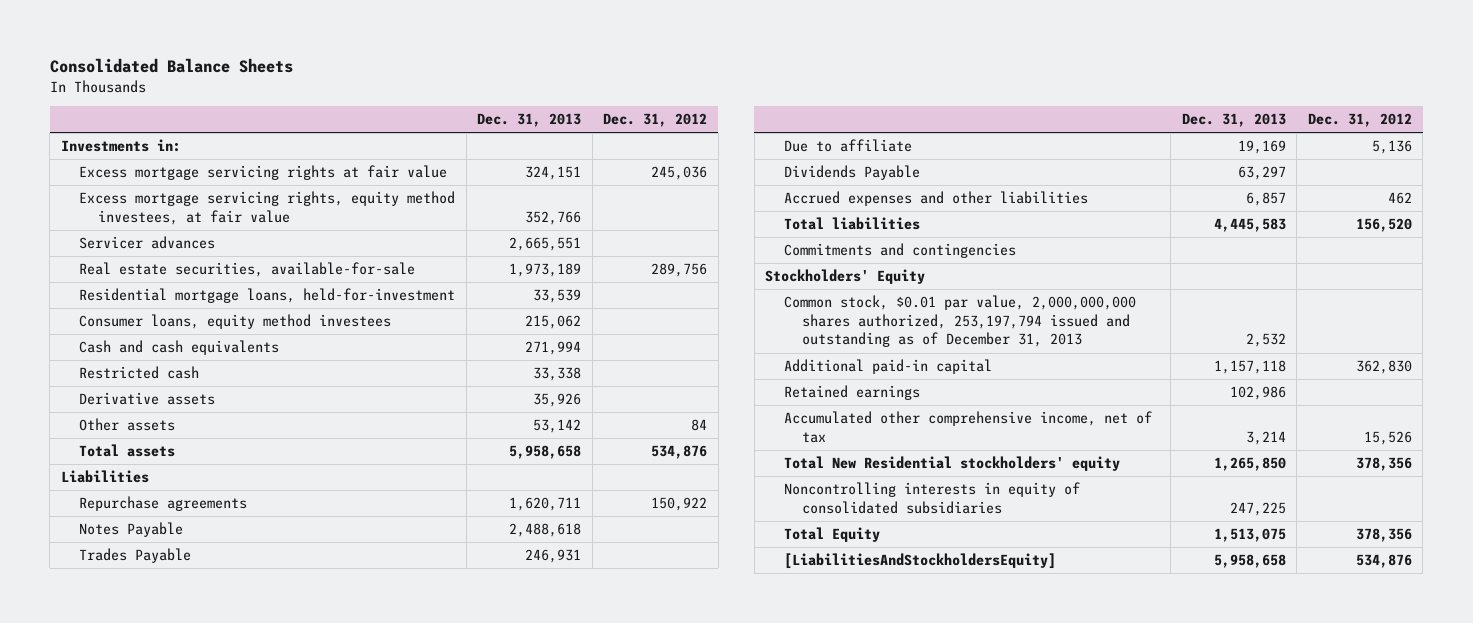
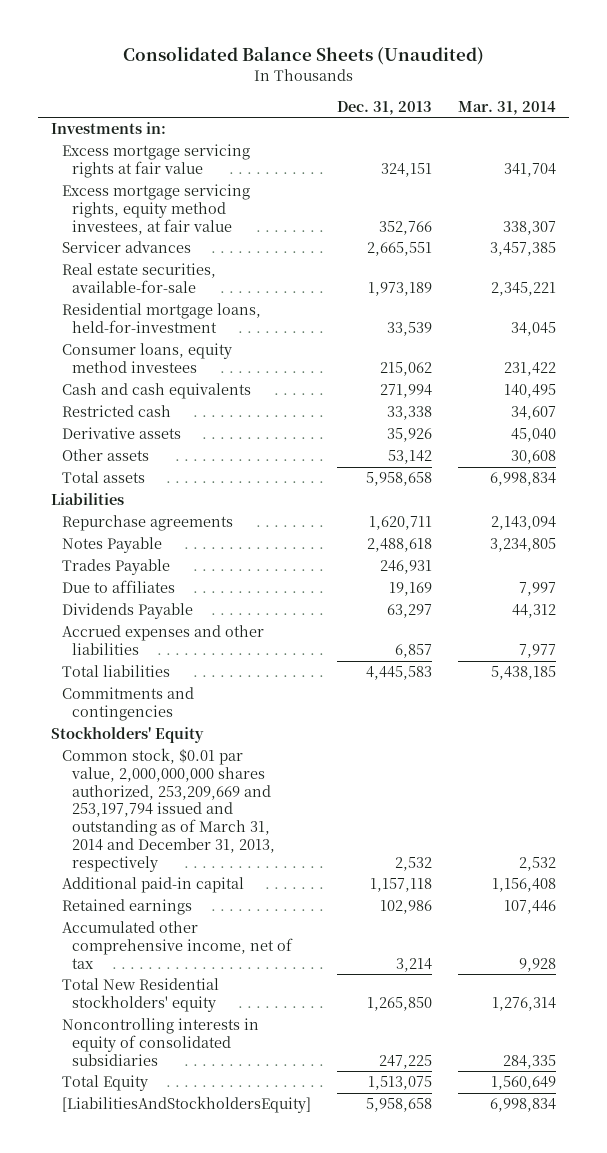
[49,58,293,74] Consolidated Balance Sheets -> [122,45,484,65] Consolidated Balance Sheets (Unaudited)
[603,113,708,128] Dec. 31, 2012 -> none
none -> [457,100,556,115] Mar. 31, 2014
[783,139,912,153] Due to affiliate -> [61,580,175,594] Due to affiliates
[783,295,1136,348] Common stock, $0.01 par value, 2,000,000,000 shares authorized, 253,197,794 issued and outstanding as of December 31, 2013 -> [61,748,276,872] Common stock, $0.01 par value, 2,000,000,000 shares authorized, 253,209,669 and 253,197,794 issued and outstanding as of March 31, 2014 and December 31, 2013, respectively

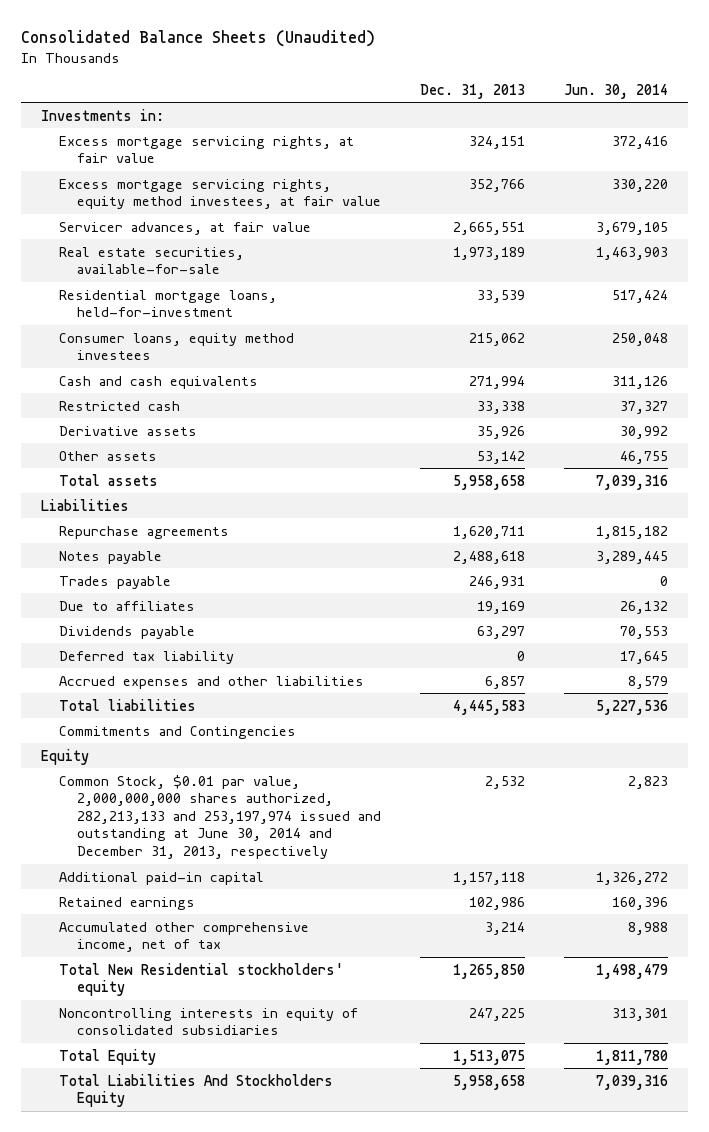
[457,100,556,115] Mar. 31, 2014 -> none
none -> [564,83,669,99] Jun. 30, 2014
[61,144,250,178] Excess mortgage servicing rights at fair value -> [58,135,354,164] Excess mortgage servicing rights, at fair value
[61,241,191,254] Servicer advances -> [58,221,311,235] Servicer advances, at fair value
[61,537,162,554] Notes Payable -> [58,550,162,564] Notes payable
[61,559,170,576] Trades Payable -> [58,575,171,589] Trades payable
[61,603,193,620] Dividends Payable -> [58,625,195,639] Dividends payable
none -> [58,650,234,664] Deferred tax liability
[61,687,194,721] Commitments and contingencies -> [58,725,296,739] Commitments and Contingencies
[51,727,205,744] Stockholders' Equity -> [40,748,89,765] Equity
[61,748,276,872] Common stock, $0.01 par value, 2,000,000,000 shares authorized, 253,209,669 and 253,197,794 issued and outstanding as of March 31, 2014 and December 31, 2013, respectively -> [58,774,381,860] Common Stock, $0.01 par value, 2,000,000,000 shares authorized, 282,213,133 and 253,197,974 issued and outstanding at June 30, 2014 and December 31, 2013, respectively
[61,1096,311,1114] [LiabilitiesAndStockholdersEquity] -> [58,1073,333,1108] Total Liabilities And Stockholders Equity

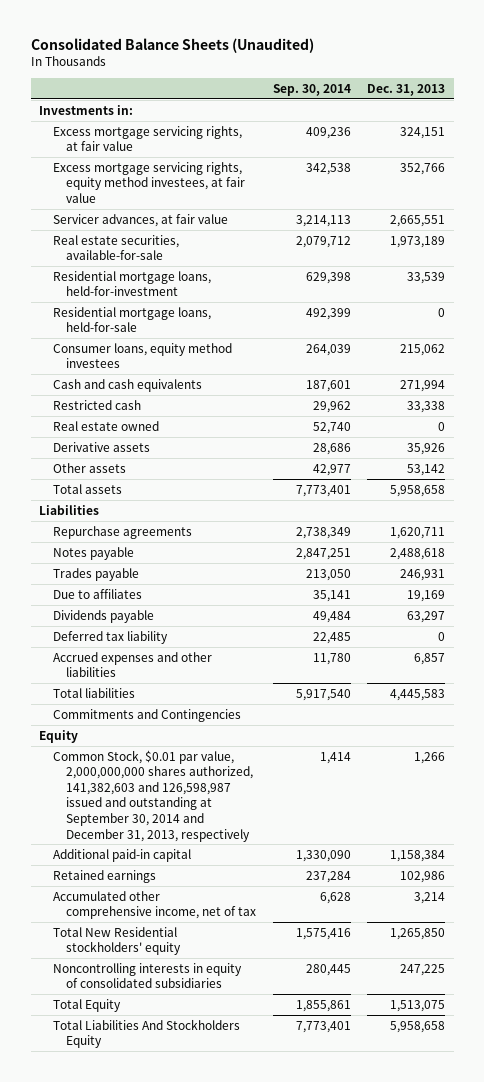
[564,83,669,99] Jun. 30, 2014 -> none
none -> [272,84,351,97] Sep. 30, 2014
none -> [52,306,211,333] Residential mortgage loans, held-for-sale
none -> [52,420,159,431] Real estate owned
[58,774,381,860] Common Stock, $0.01 par value, 2,000,000,000 shares authorized, 282,213,133 and 253,197,974 issued and outstanding at June 30, 2014 and December 31, 2013, respectively -> [52,749,254,842] Common Stock, $0.01 par value, 2,000,000,000 shares authorized, 141,382,603 and 126,598,987 issued and outstanding at September 30, 2014 and December 31, 2013, respectively
[484,775,525,789] 2,532 -> [414,751,446,764] 1,266
[452,871,525,885] 1,157,118 -> [390,849,446,862] 1,158,384

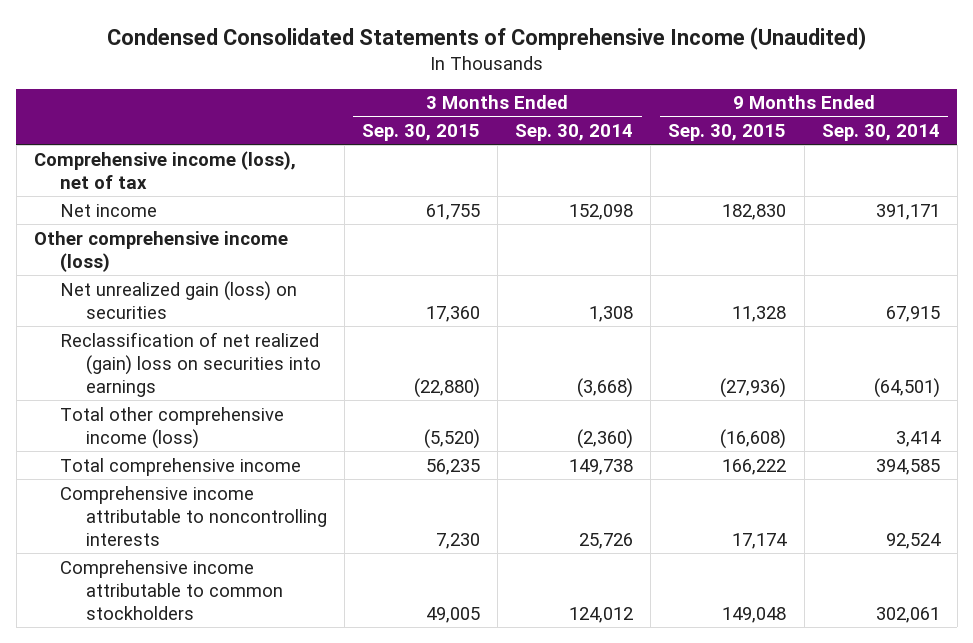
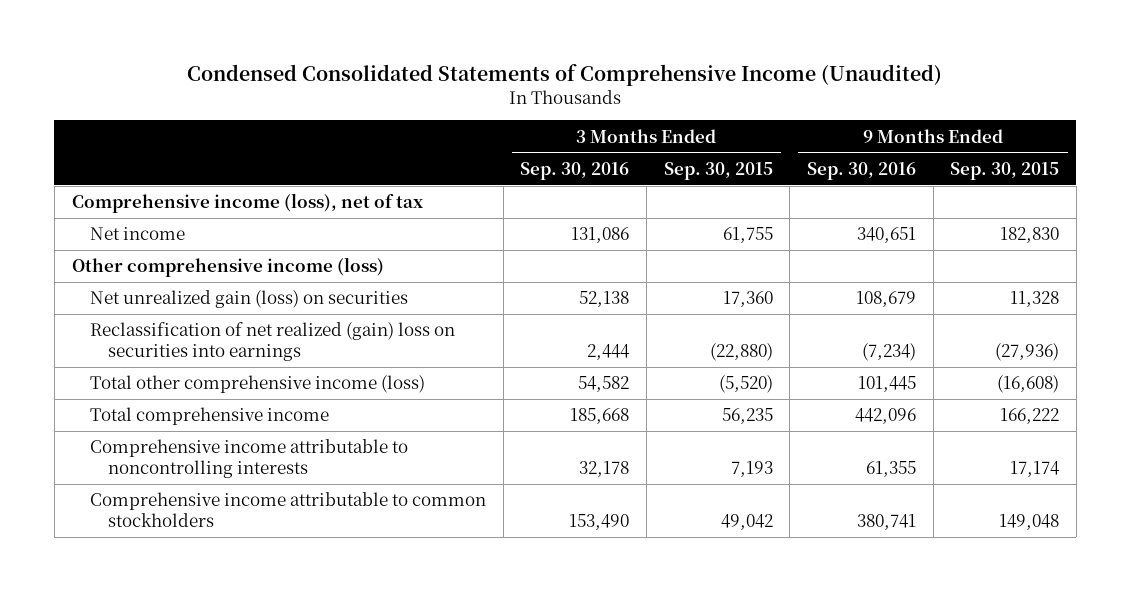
[515,124,634,142] Sep. 30, 2014 -> none
[821,124,940,142] Sep. 30, 2014 -> none
none -> [520,161,630,180] Sep. 30, 2016
none -> [806,161,916,180] Sep. 30, 2016
[435,533,480,550] 7,230 -> [730,460,773,477] 7,193
[425,607,480,624] 49,005 -> [720,513,773,530] 49,042

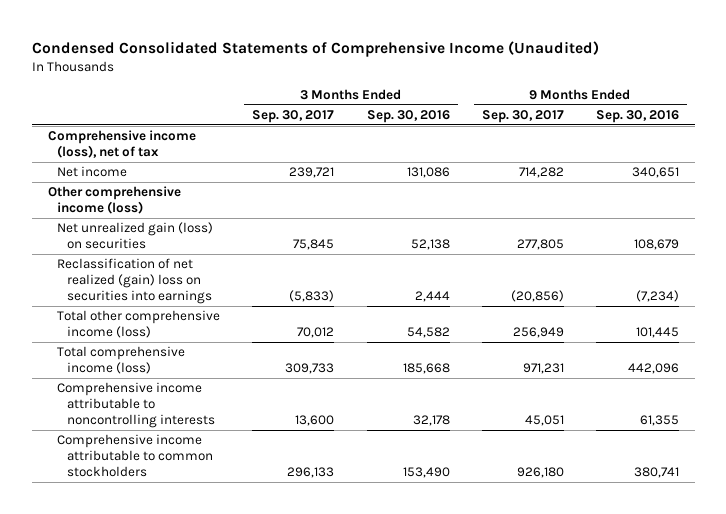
[663,161,773,180] Sep. 30, 2015 -> none
[950,161,1060,180] Sep. 30, 2015 -> none
none -> [252,110,335,124] Sep. 30, 2017
none -> [481,110,564,124] Sep. 30, 2017
[89,407,329,426] Total comprehensive income -> [57,346,186,375] Total comprehensive income (loss)

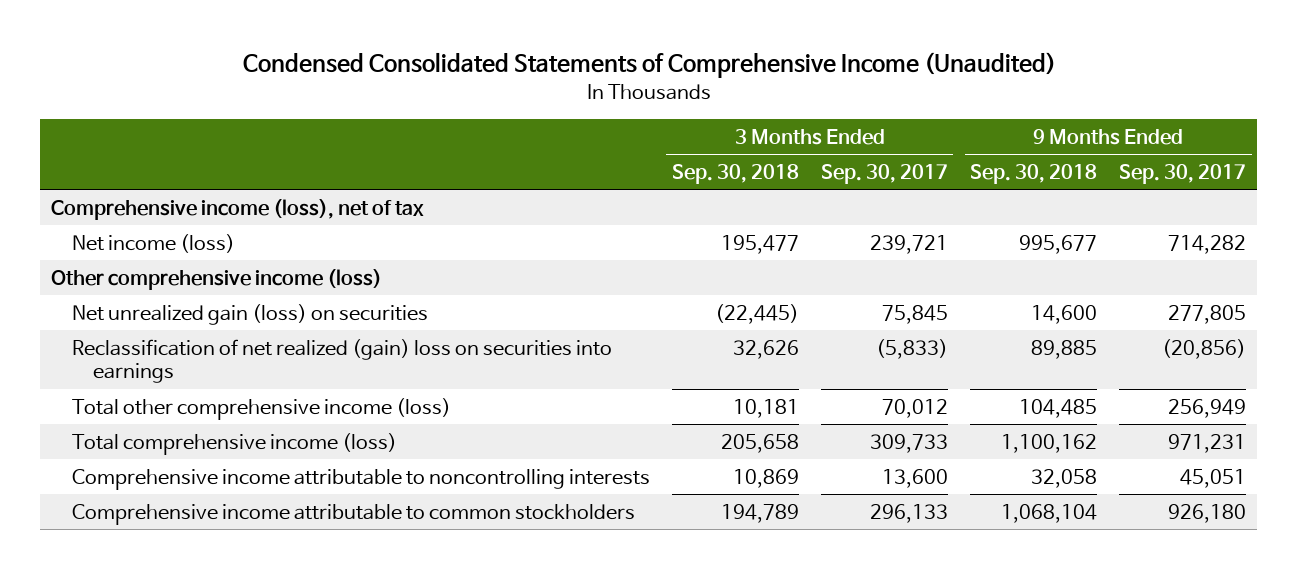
[366,110,450,124] Sep. 30, 2016 -> none
[595,110,679,124] Sep. 30, 2016 -> none
none -> [671,163,799,184] Sep. 30, 2018
none -> [970,163,1098,184] Sep. 30, 2018
[57,166,128,178] Net income -> [71,233,235,253] Net income (loss)

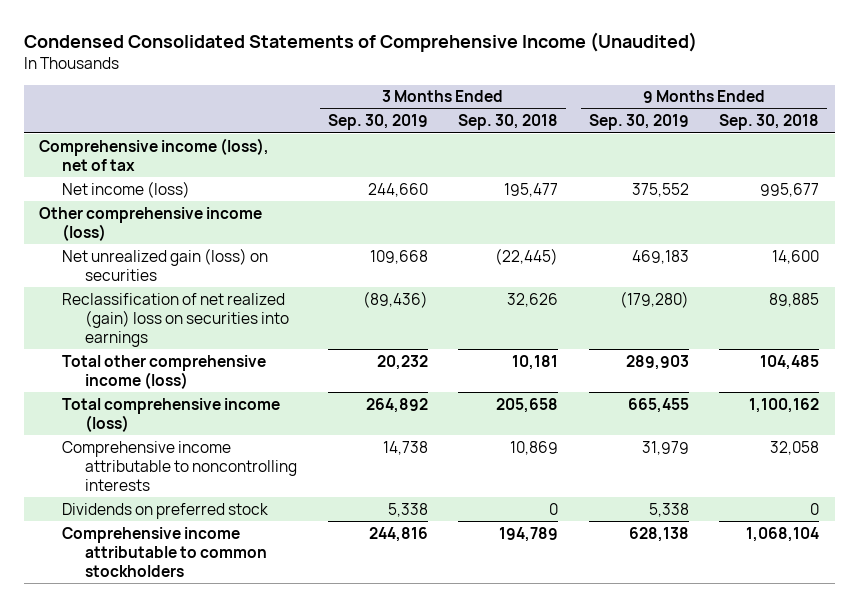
[820,163,948,184] Sep. 30, 2017 -> none
[1119,163,1247,184] Sep. 30, 2017 -> none
none -> [327,114,428,131] Sep. 30, 2019
none -> [588,114,689,131] Sep. 30, 2019
none -> [62,502,269,519] Dividends on preferred stock

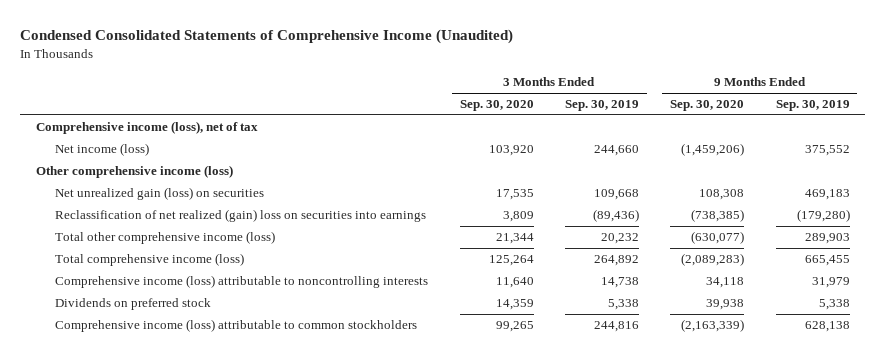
[458,114,559,131] Sep. 30, 2018 -> none
[719,114,820,131] Sep. 30, 2018 -> none
none -> [459,100,534,112] Sep. 30, 2020
none -> [670,100,745,112] Sep. 30, 2020
[62,440,298,491] Comprehensive income attributable to noncontrolling interests -> [55,275,429,289] Comprehensive income (loss) attributable to noncontrolling interests
[62,526,268,577] Comprehensive income attributable to common stockholders -> [55,319,418,333] Comprehensive income (loss) attributable to common stockholders

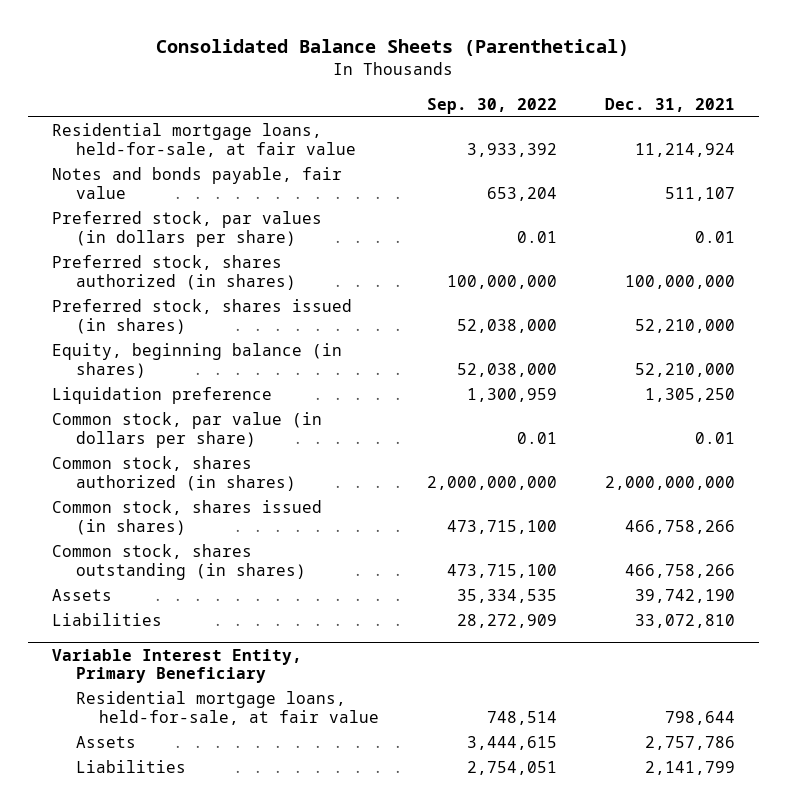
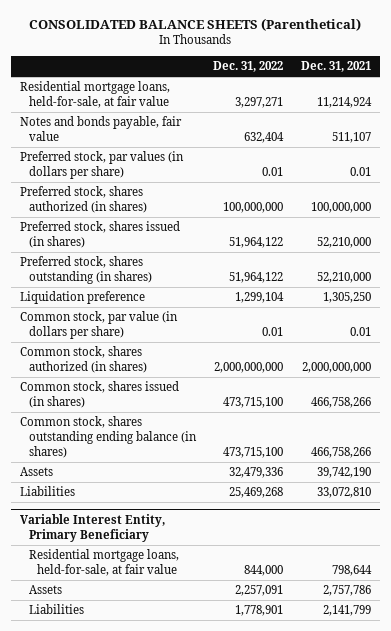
[156,39,630,57] Consolidated Balance Sheets (Parenthetical) -> [29,17,362,31] CONSOLIDATED BALANCE SHEETS (Parenthetical)
[427,97,558,114] Sep. 30, 2022 -> none
none -> [213,61,284,73] Dec. 31, 2022
[52,343,343,379] Equity, beginning balance (in shares) -> [19,256,152,285] Preferred stock, shares outstanding (in shares)
[52,544,306,581] Common stock, shares outstanding (in shares) -> [19,416,197,459] Common stock, shares outstanding ending balance (in shares)

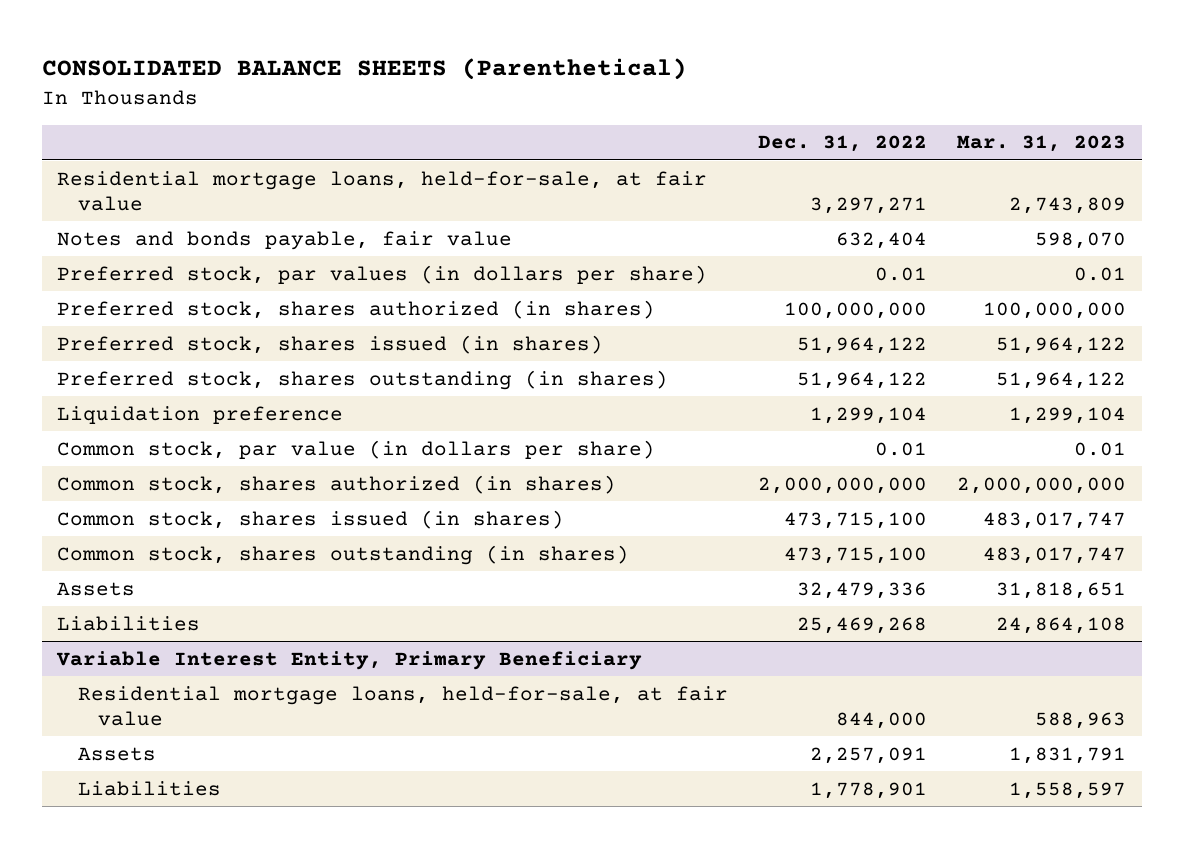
[300,61,371,73] Dec. 31, 2021 -> none
none -> [957,135,1127,153] Mar. 31, 2023
[19,416,197,459] Common stock, shares outstanding ending balance (in shares) -> [57,544,630,565] Common stock, shares outstanding (in shares)

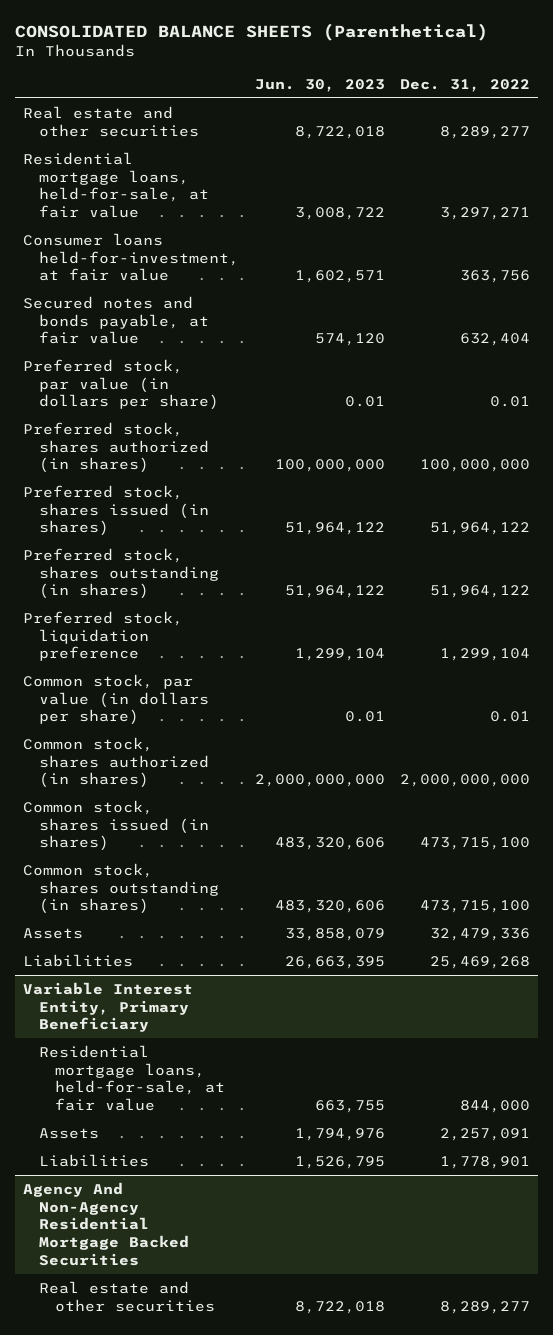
[957,135,1127,153] Mar. 31, 2023 -> none
none -> [254,78,385,92] Jun. 30, 2023
none -> [23,105,199,137] Real estate and other securities
none -> [23,232,239,282] Consumer loans held-for-investment, at fair value
[57,230,513,250] Notes and bonds payable, fair value -> [23,295,209,345] Secured notes and bonds payable, at fair value
[57,264,708,284] Preferred stock, par values (in dollars per share) -> [23,358,219,411] Preferred stock, par value (in dollars per share)
[57,405,344,424] Liquidation preference -> [23,610,184,662] Preferred stock, liquidation preference
none -> [23,1181,189,1267] Agency And Non-Agency Residential Mortgage Backed Securities
none -> [38,1280,215,1312] Real estate and other securities

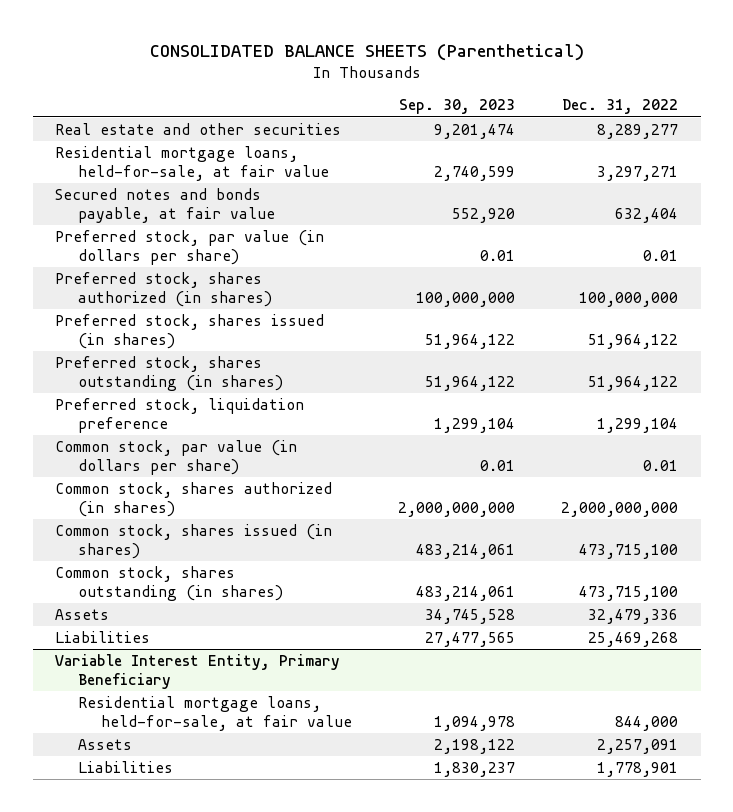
[254,78,385,92] Jun. 30, 2023 -> none
none -> [398,99,515,115] Sep. 30, 2023
[23,232,239,282] Consumer loans held-for-investment, at fair value -> none
[23,1181,189,1267] Agency And Non-Agency Residential Mortgage Backed Securities -> none
[38,1280,215,1312] Real estate and other securities -> none

